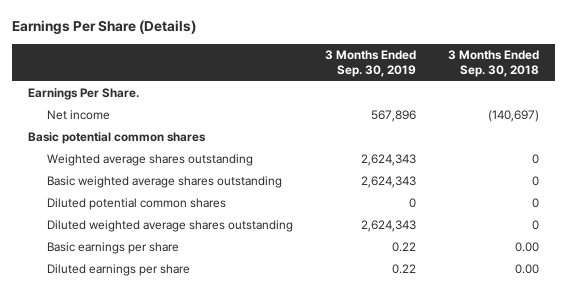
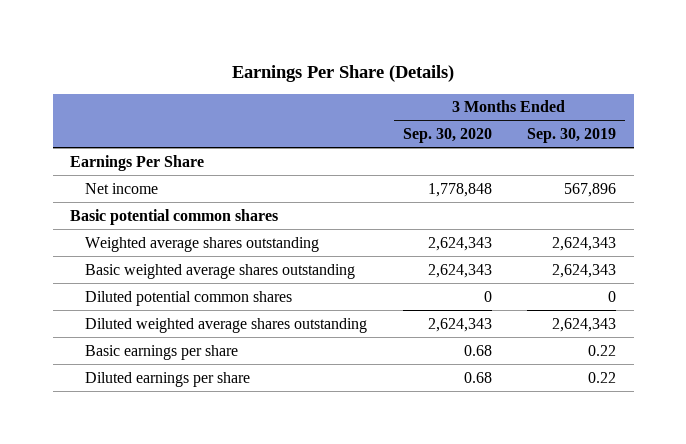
[448,49,540,78] 3 Months Ended Sep. 30, 2018 -> none
none -> [402,128,492,144] Sep. 30, 2020
[28,88,140,101] Earnings Per Share. -> [70,154,205,171] Earnings Per Share

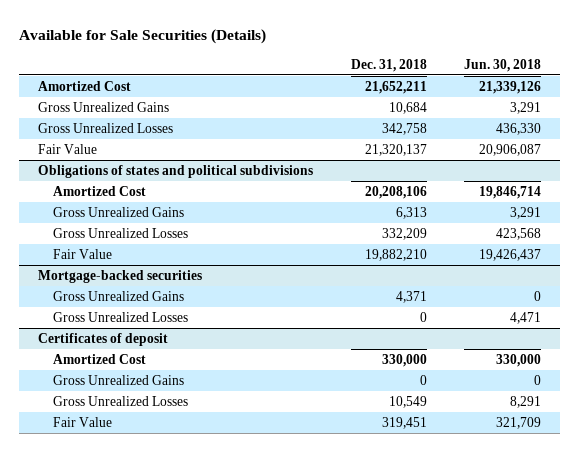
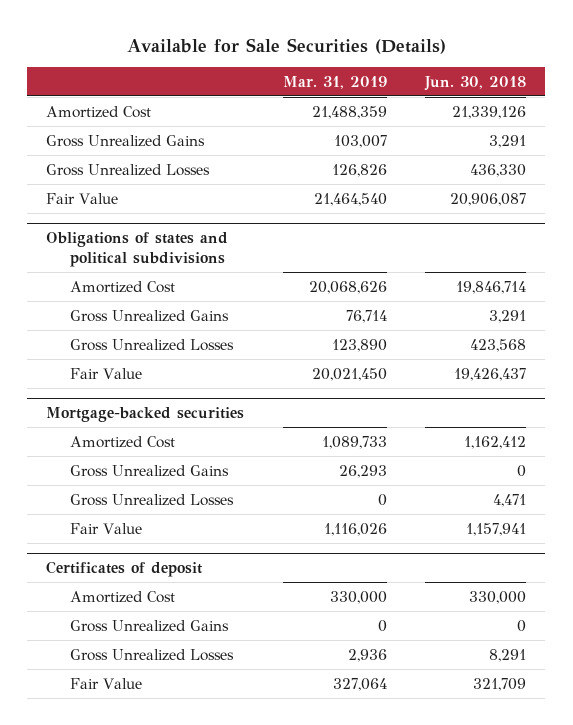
[350,58,427,72] Dec. 31, 2018 -> none
none -> [282,75,387,89] Mar. 31, 2019
none -> [70,435,176,448] Amortized Cost
none -> [70,522,143,534] Fair Value

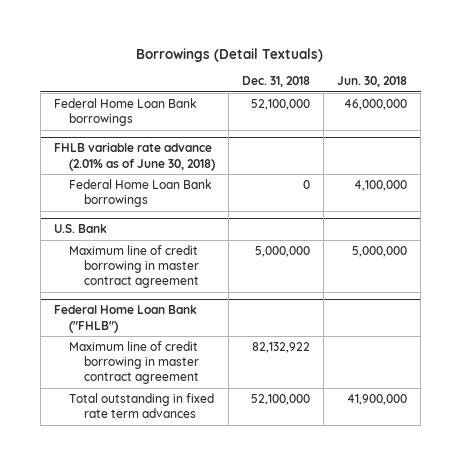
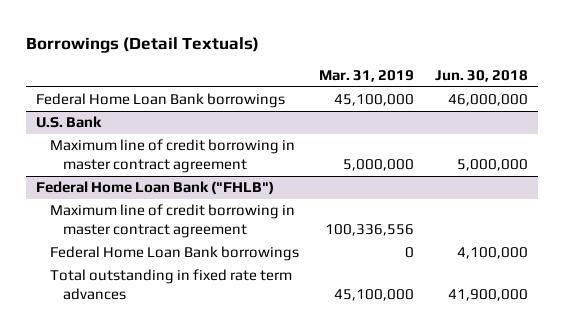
[241,76,310,88] Dec. 31, 2018 -> none
none -> [319,70,415,83] Mar. 31, 2019
[53,142,215,171] FHLB variable rate advance (2.01% as of June 30, 2018) -> none
[68,178,212,207] Federal Home Loan Bank borrowings -> none
none -> [49,246,299,262] Federal Home Loan Bank borrowings

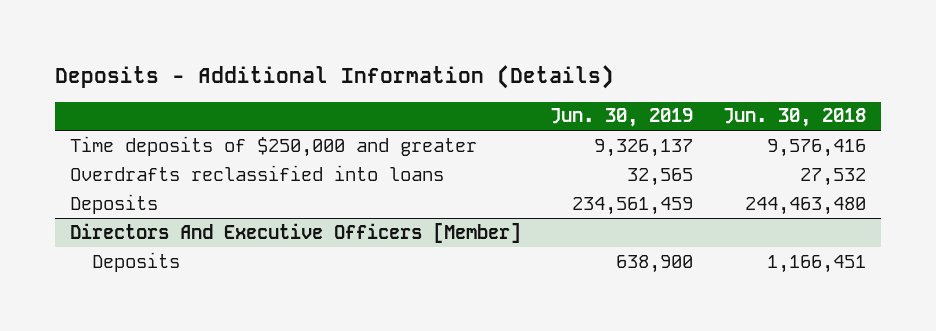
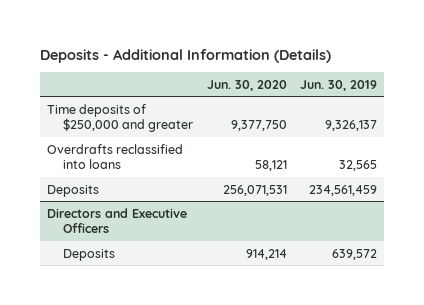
[723,108,867,128] Jun. 30, 2018 -> none
none -> [206,79,287,91] Jun. 30, 2020
[69,222,521,243] Directors And Executive Officers [Member] -> [46,207,187,234] Directors and Executive Officers
[616,254,694,273] 638,900 -> [332,248,378,260] 639,572

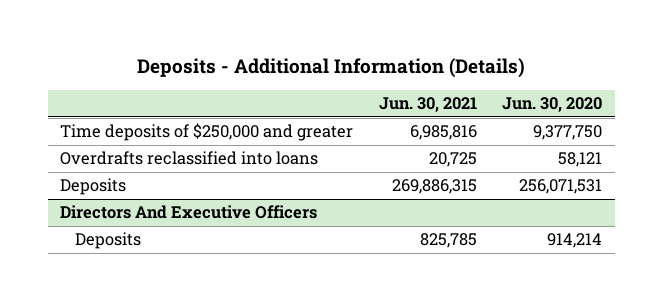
[300,79,378,91] Jun. 30, 2019 -> none
none -> [378,97,477,113] Jun. 30, 2021
[46,207,187,234] Directors and Executive Officers -> [60,205,318,220] Directors And Executive Officers

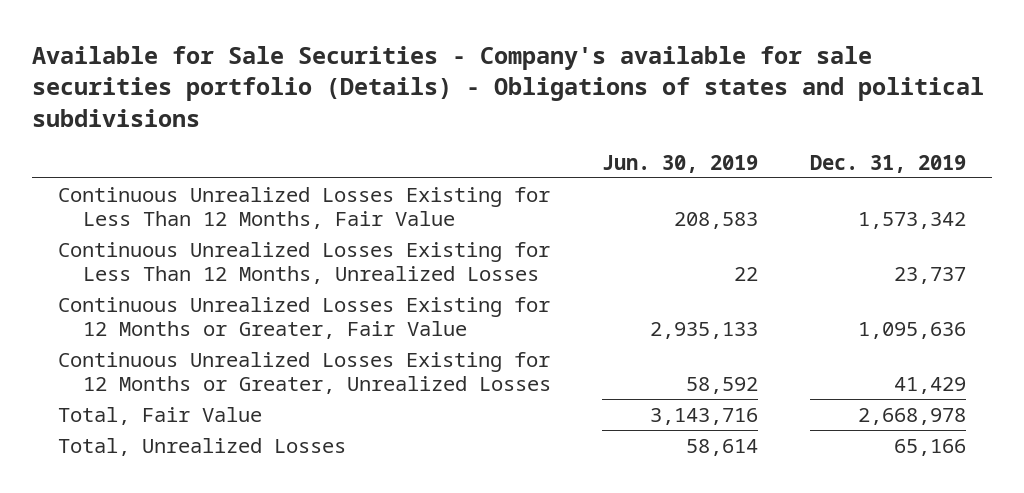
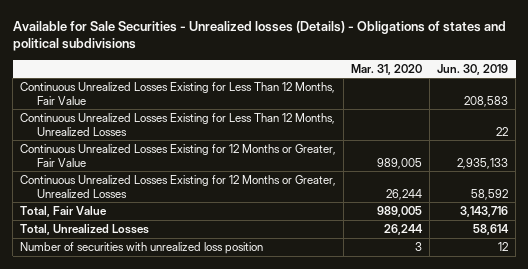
[31,45,984,127] Available for Sale Securities - Company's available for sale securities portfolio (Details) - Obligations of states and political subdivisions -> [12,20,506,52] Available for Sale Securities - Unrealized losses (Details) - Obligations of states and political subdivisions
[810,154,967,173] Dec. 31, 2019 -> none
none -> [351,63,423,75] Mar. 31, 2020
none -> [20,241,264,254] Number of securities with unrealized loss position

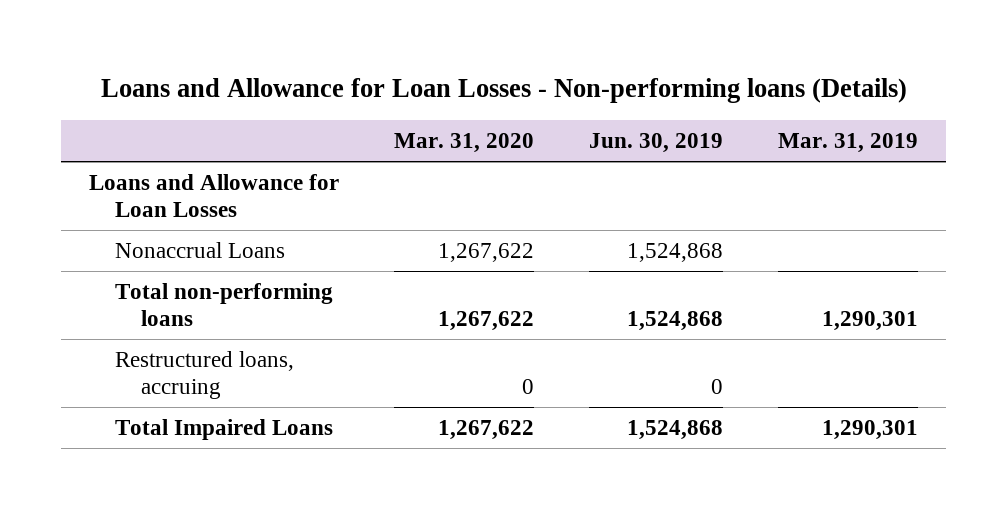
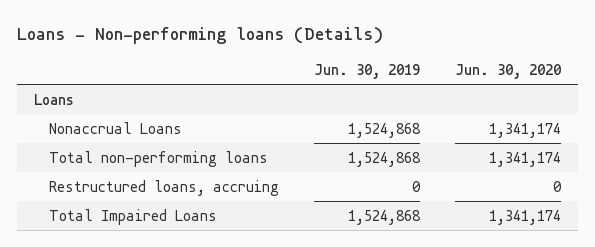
[100,78,907,104] Loans and Allowance for Loan Losses - Non-performing loans (Details) -> [16,27,383,45] Loans - Non-performing loans (Details)
[394,133,535,154] Mar. 31, 2020 -> none
[778,133,919,154] Mar. 31, 2019 -> none
none -> [454,63,561,79] Jun. 30, 2020
[89,174,340,217] Loans and Allowance for Loan Losses -> [34,93,75,105] Loans

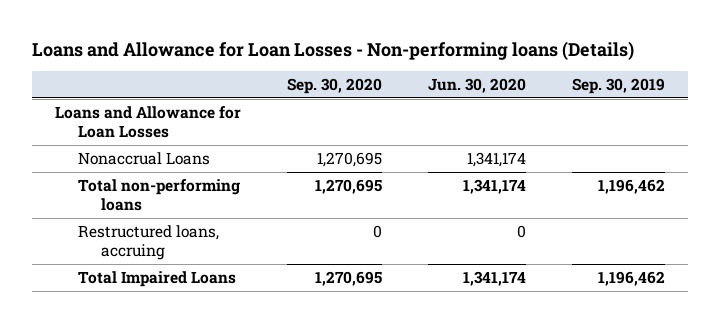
[16,27,383,45] Loans - Non-performing loans (Details) -> [31,40,634,60] Loans and Allowance for Loan Losses - Non-performing loans (Details)
[314,63,421,79] Jun. 30, 2019 -> none
none -> [286,78,382,95] Sep. 30, 2020
none -> [571,78,665,95] Sep. 30, 2019
[34,93,75,105] Loans -> [54,106,241,138] Loans and Allowance for Loan Losses

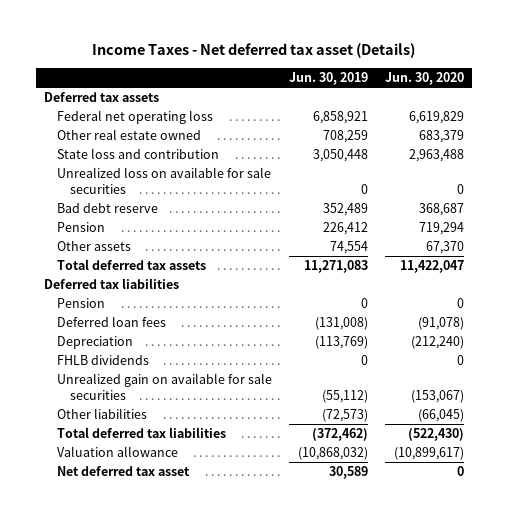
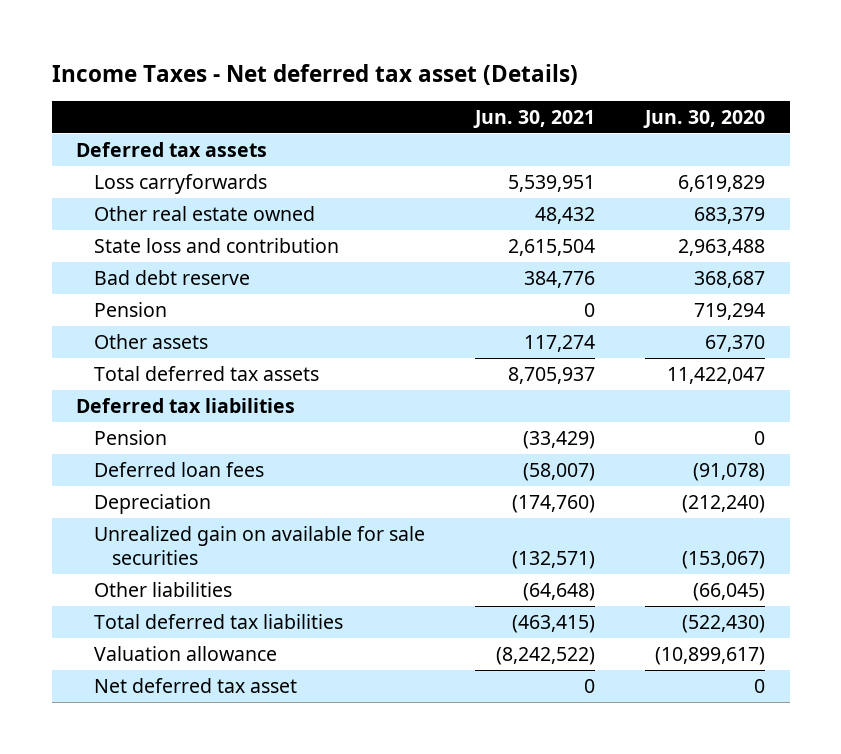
[288,72,368,86] Jun. 30, 2019 -> none
none -> [473,109,596,128] Jun. 30, 2021
[57,110,214,125] Federal net operating loss -> [94,173,268,194] Loss carryforwards
[57,167,272,194] Unrealized loss on available for sale securities -> none
[57,355,150,366] FHLB dividends -> none

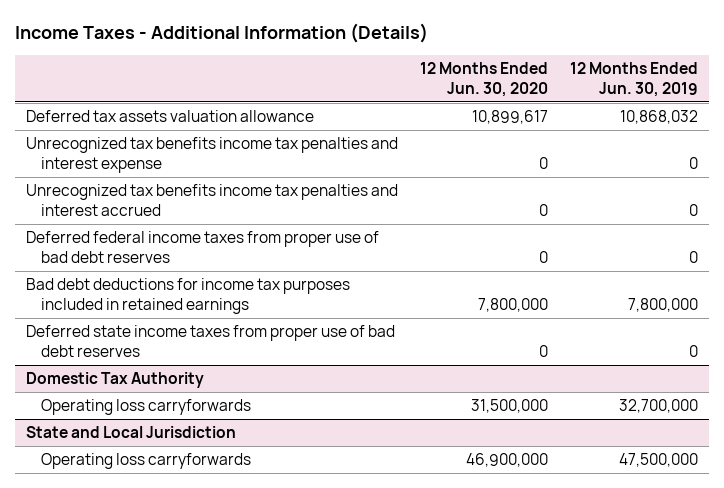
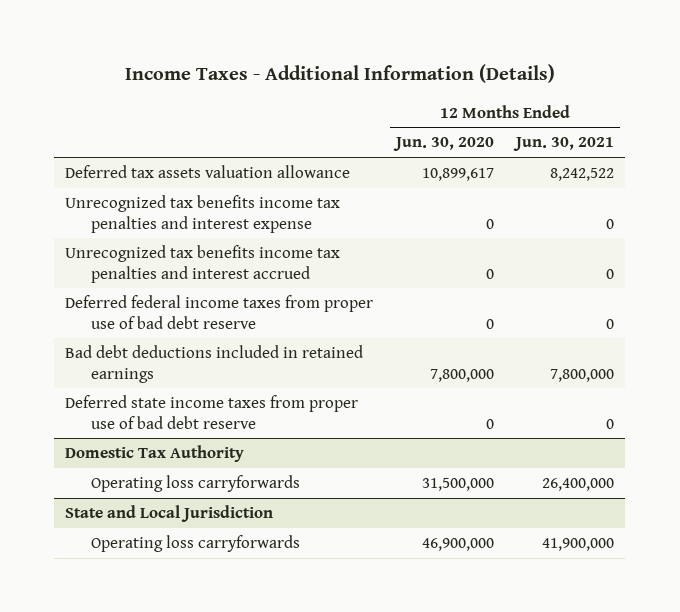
[570,62,699,98] 12 Months Ended Jun. 30, 2019 -> none
none -> [513,137,615,152] Jun. 30, 2021
[26,231,380,264] Deferred federal income taxes from proper use of bad debt reserves -> [65,295,374,329] Deferred federal income taxes from proper use of bad debt reserve
[26,278,351,315] Bad debt deductions for income tax purposes included in retained earnings -> [65,345,364,383] Bad debt deductions included in retained earnings
[26,325,396,358] Deferred state income taxes from proper use of bad debt reserves -> [65,395,359,429] Deferred state income taxes from proper use of bad debt reserve

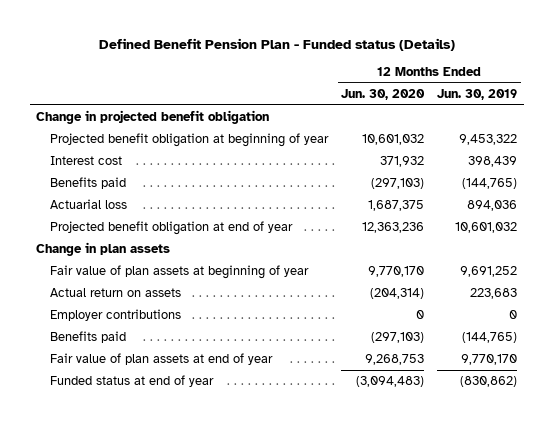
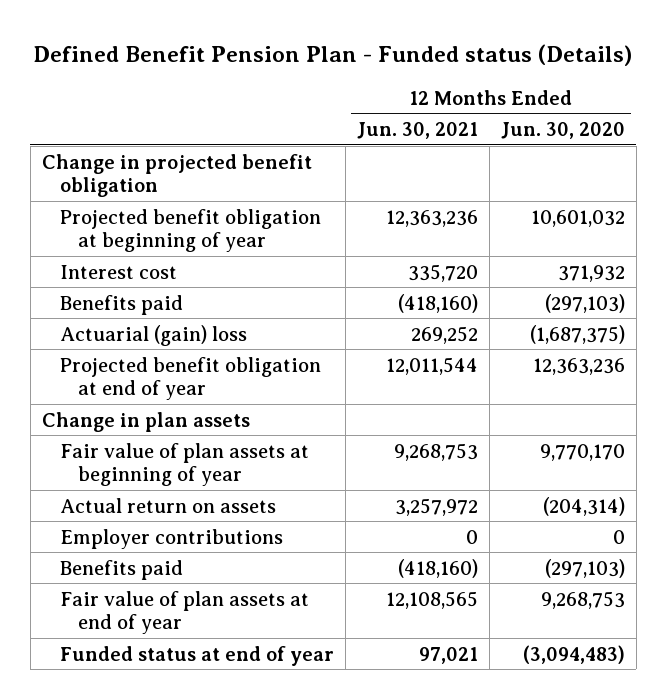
[437,89,518,101] Jun. 30, 2019 -> none
none -> [356,121,478,139] Jun. 30, 2021
[49,199,127,210] Actuarial loss -> [59,324,247,346] Actuarial (gain) loss
[368,200,425,212] 1,687,375 -> [529,324,625,344] (1,687,375)

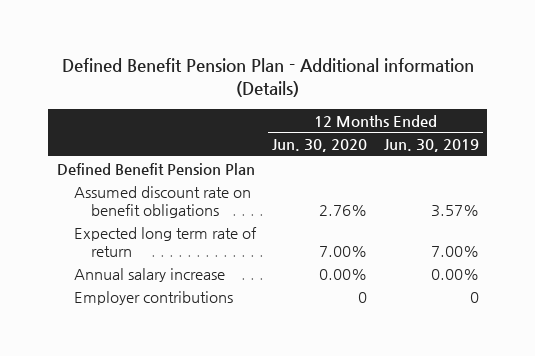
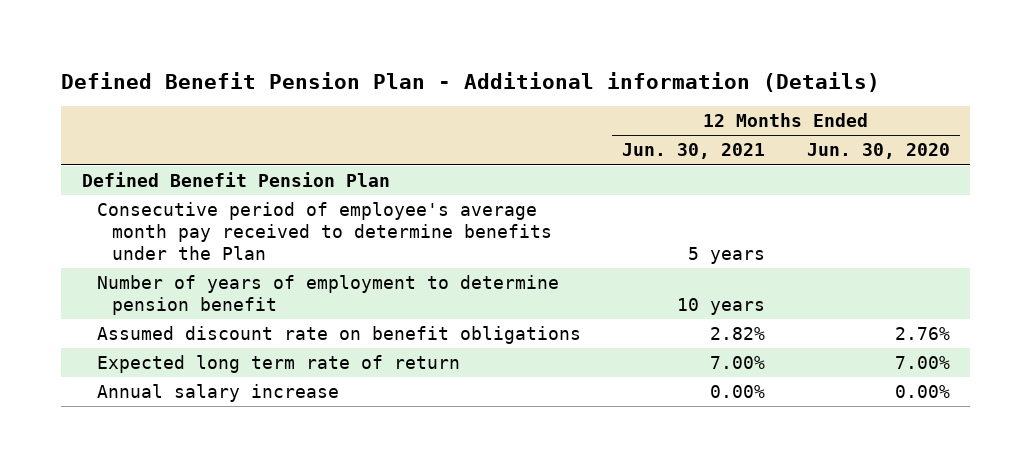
[383,139,479,153] Jun. 30, 2019 -> none
none -> [622,143,766,160] Jun. 30, 2021
none -> [96,202,553,260] Consecutive period of employee's average month pay received to determine benefits under the Plan
none -> [96,275,559,315] Number of years of employment to determine pension benefit
[73,290,233,305] Employer contributions -> none

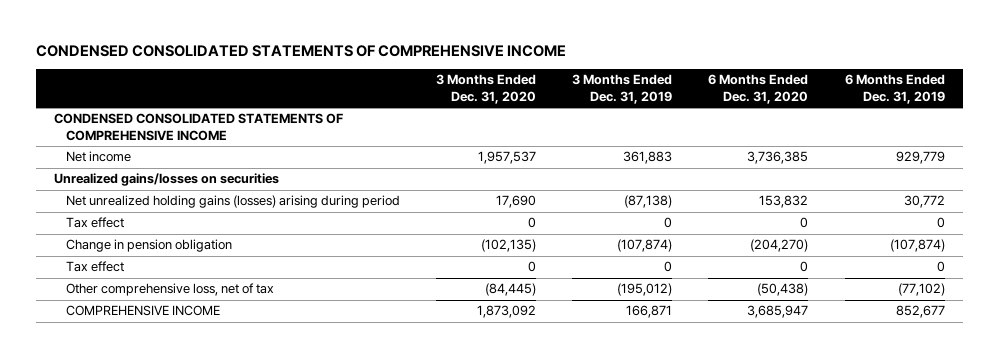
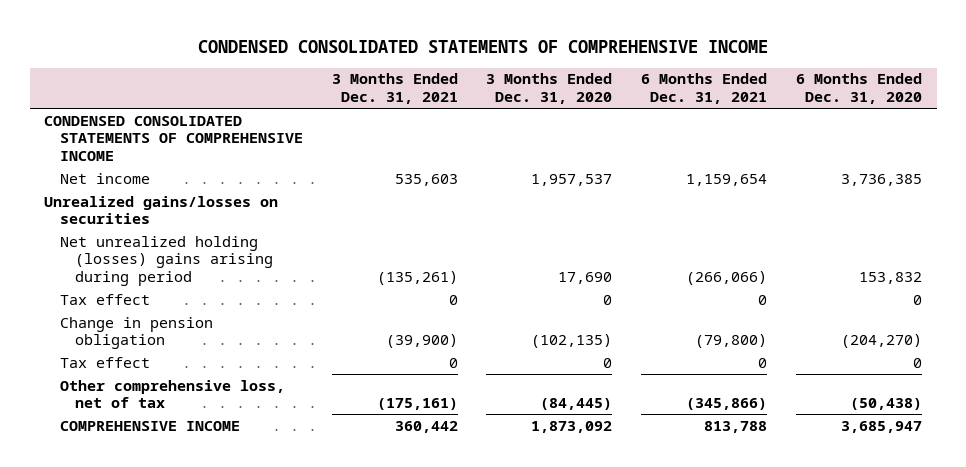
[572,74,673,105] 3 Months Ended Dec. 31, 2019 -> none
[844,74,945,105] 6 Months Ended Dec. 31, 2019 -> none
none -> [331,73,458,105] 3 Months Ended Dec. 31, 2021
none -> [641,73,768,105] 6 Months Ended Dec. 31, 2021
[65,195,400,209] Net unrealized holding gains (losses) arising during period -> [59,235,274,287] Net unrealized holding (losses) gains arising during period

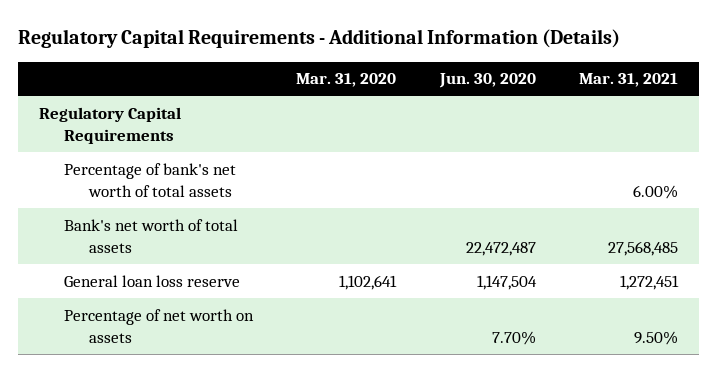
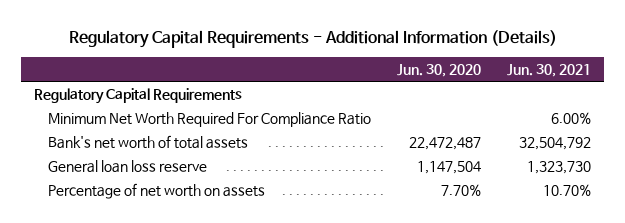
[296,73,397,88] Mar. 31, 2020 -> none
[578,73,678,88] Mar. 31, 2021 -> none
none -> [506,64,591,78] Jun. 30, 2021
[64,162,237,197] Percentage of bank's net worth of total assets -> [48,112,372,128] Minimum Net Worth Required For Compliance Ratio

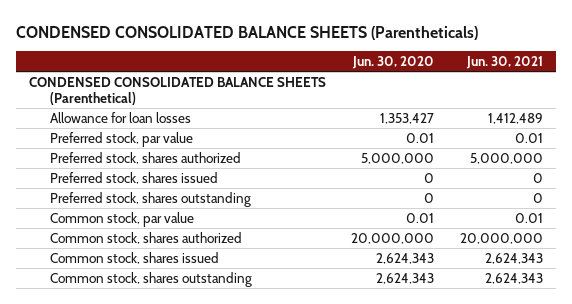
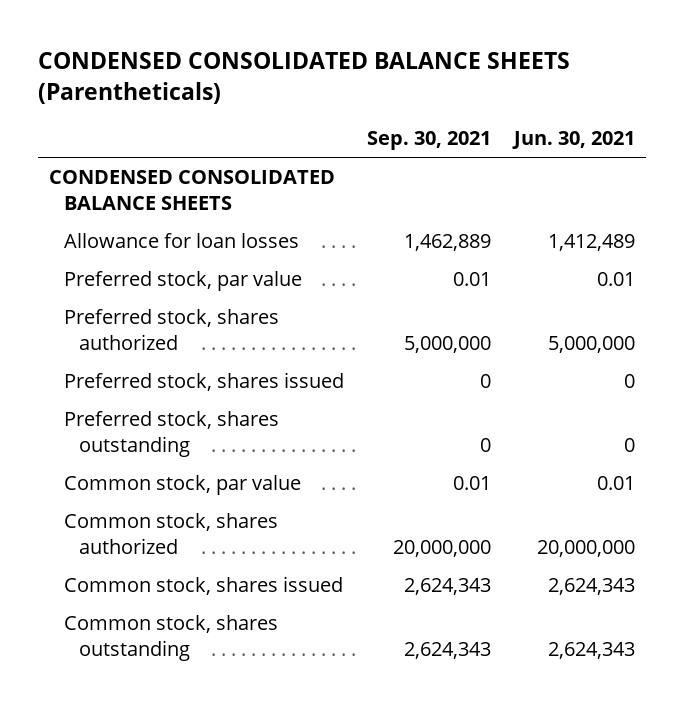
[352,55,435,69] Jun. 30, 2020 -> none
none -> [367,131,492,151] Sep. 30, 2021
[28,76,326,106] CONDENSED CONSOLIDATED BALANCE SHEETS (Parenthetical) -> [49,170,336,210] CONDENSED CONSOLIDATED BALANCE SHEETS

